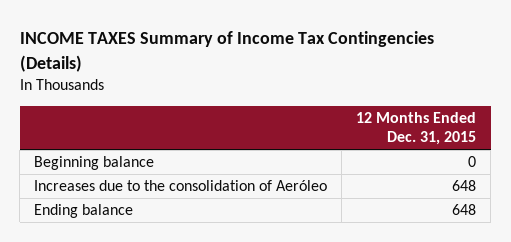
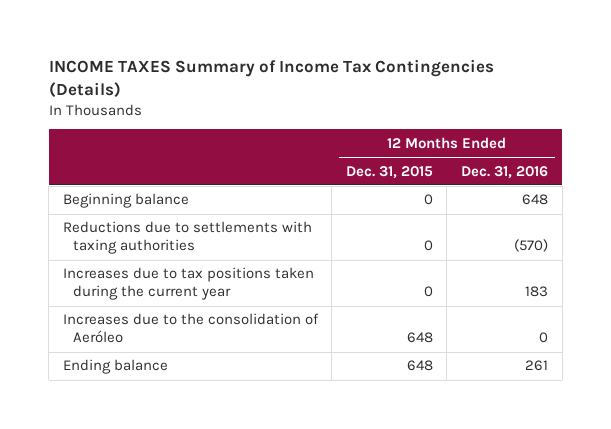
none -> [461,165,549,179] Dec. 31, 2016
none -> [62,221,312,255] Reductions due to settlements with taxing authorities
none -> [62,267,314,301] Increases due to tax positions taken during the current year

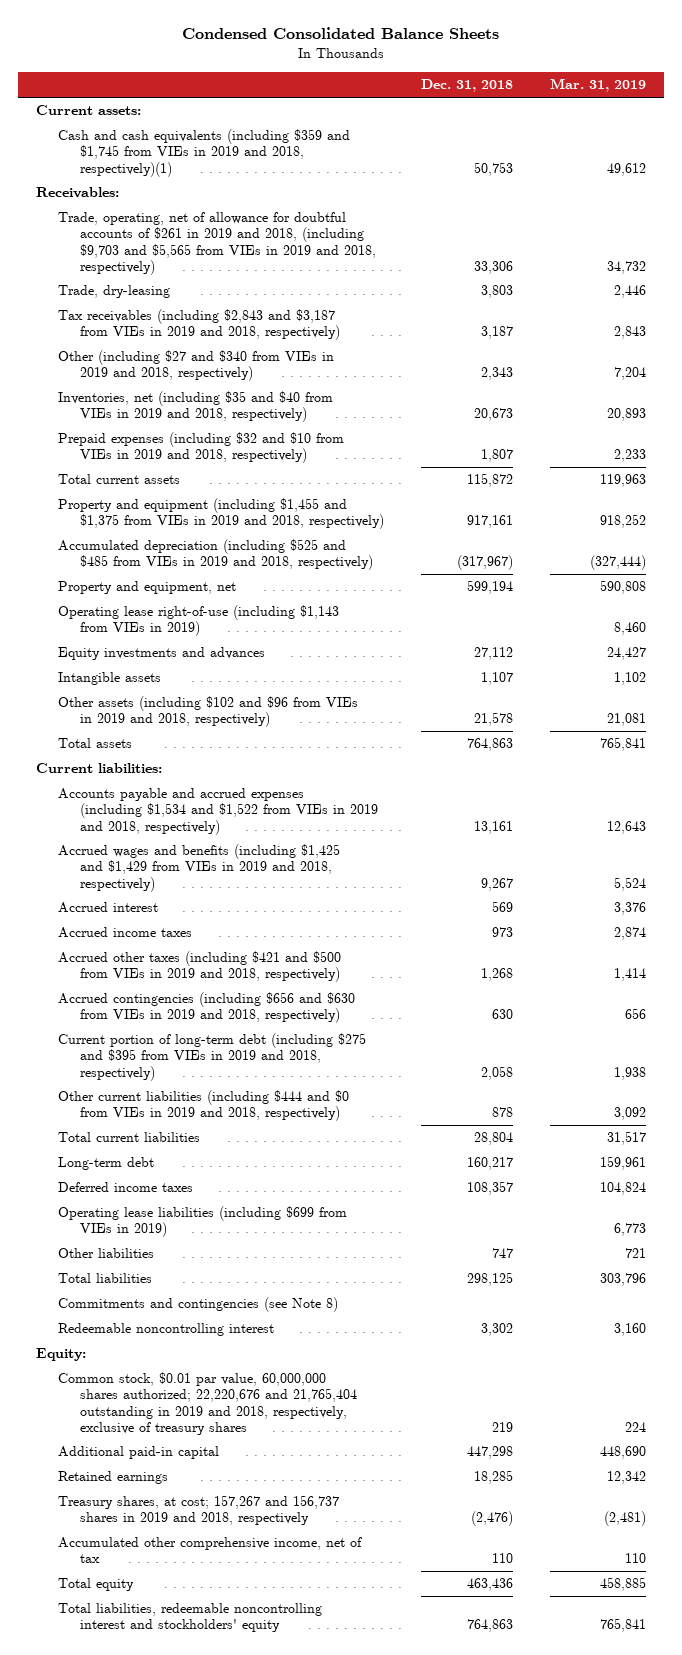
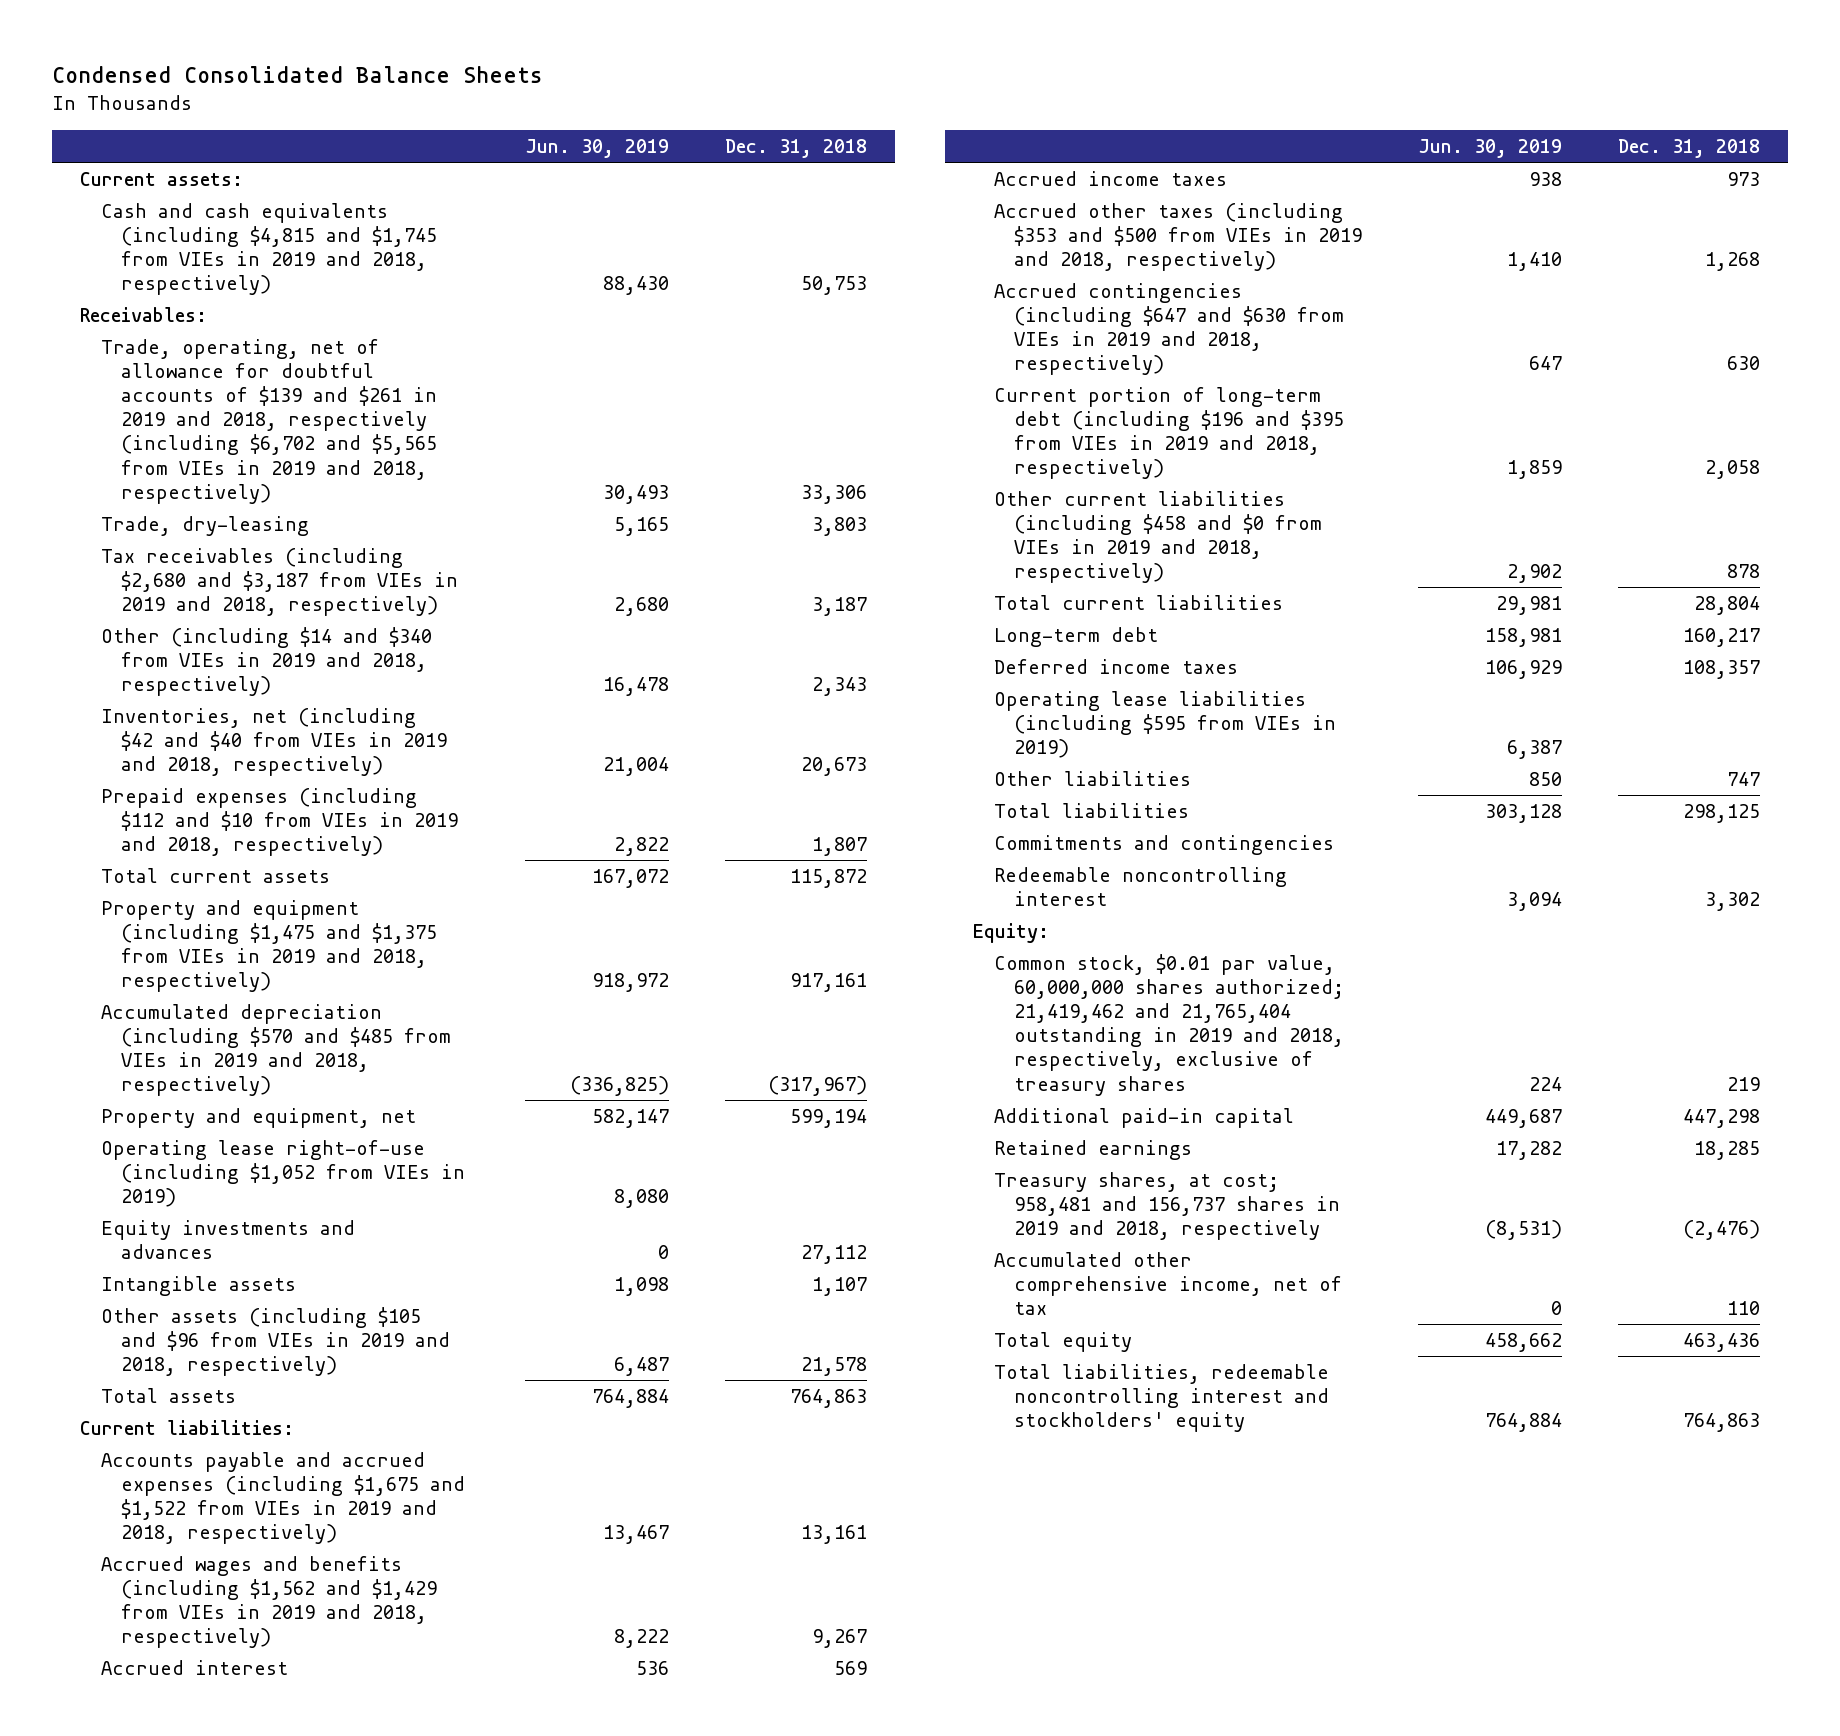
[549,78,646,93] Mar. 31, 2019 -> none
none -> [525,138,670,158] Jun. 30, 2019
[57,129,350,177] Cash and cash equivalents (including $359 and $1,745 from VIEs in 2019 and 2018, respectively)(1) -> [100,202,438,296] Cash and cash equivalents (including $4,815 and $1,745 from VIEs in 2019 and 2018, respectively)
[57,212,376,275] Trade, operating, net of allowance for doubtful accounts of $261 in 2019 and 2018, (including $9,703 and $5,565 from VIEs in 2019 and 2018, respectively) -> [100,338,438,504] Trade, operating, net of allowance for doubtful accounts of $139 and $261 in 2019 and 2018, respectively (including $6,702 and $5,565 from VIEs in 2019 and 2018, respectively)
[57,309,340,341] Tax receivables (including $2,843 and $3,187 from VIEs in 2019 and 2018, respectively) -> [100,547,459,617] Tax receivables (including $2,680 and $3,187 from VIEs in 2019 and 2018, respectively)
[57,350,334,382] Other (including $27 and $340 from VIEs in 2019 and 2018, respectively) -> [100,626,432,697] Other (including $14 and $340 from VIEs in 2019 and 2018, respectively)
[57,391,333,423] Inventories, net (including $35 and $40 from VIEs in 2019 and 2018, respectively) -> [100,707,448,777] Inventories, net (including $42 and $40 from VIEs in 2019 and 2018, respectively)
[57,432,344,464] Prepaid expenses (including $32 and $10 from VIEs in 2019 and 2018, respectively) -> [100,787,459,857] Prepaid expenses (including $112 and $10 from VIEs in 2019 and 2018, respectively)
[57,498,384,530] Property and equipment (including $1,455 and $1,375 from VIEs in 2019 and 2018, respectively) -> [100,899,438,993] Property and equipment (including $1,475 and $1,375 from VIEs in 2019 and 2018, respectively)
[57,539,373,571] Accumulated depreciation (including $525 and $485 from VIEs in 2019 and 2018, respectively) -> [100,1003,452,1097] Accumulated depreciation (including $570 and $485 from VIEs in 2019 and 2018, respectively)
[57,605,339,637] Operating lease right-of-use (including $1,143 from VIEs in 2019) -> [100,1139,466,1208] Operating lease right-of-use (including $1,052 from VIEs in 2019)
[57,696,358,728] Other assets (including $102 and $96 from VIEs in 2019 and 2018, respectively) -> [100,1306,451,1377] Other assets (including $105 and $96 from VIEs in 2019 and 2018, respectively)
[57,788,378,835] Accounts payable and accrued expenses (including $1,534 and $1,522 from VIEs in 2019 and 2018, respectively) -> [100,1451,466,1545] Accounts payable and accrued expenses (including $1,675 and $1,522 from VIEs in 2019 and 2018, respectively)
[57,844,340,892] Accrued wages and benefits (including $1,425 and $1,429 from VIEs in 2019 and 2018, respectively) -> [100,1555,438,1649] Accrued wages and benefits (including $1,562 and $1,429 from VIEs in 2019 and 2018, respectively)
[57,951,341,983] Accrued other taxes (including $421 and $500 from VIEs in 2019 and 2018, respectively) -> [993,202,1363,272] Accrued other taxes (including $353 and $500 from VIEs in 2019 and 2018, respectively)
[57,992,355,1024] Accrued contingencies (including $656 and $630 from VIEs in 2019 and 2018, respectively) -> [993,282,1345,376] Accrued contingencies (including $647 and $630 from VIEs in 2019 and 2018, respectively)
[57,1033,366,1081] Current portion of long-term debt (including $275 and $395 from VIEs in 2019 and 2018, respectively) -> [993,386,1345,480] Current portion of long-term debt (including $196 and $395 from VIEs in 2019 and 2018, respectively)
[57,1090,349,1122] Other current liabilities (including $444 and $0 from VIEs in 2019 and 2018, respectively) -> [993,490,1323,584] Other current liabilities (including $458 and $0 from VIEs in 2019 and 2018, respectively)
[57,1206,347,1238] Operating lease liabilities (including $699 from VIEs in 2019) -> [993,690,1337,759] Operating lease liabilities (including $595 from VIEs in 2019)
[57,1297,338,1313] Commitments and contingencies (see Note 8) -> [993,834,1334,855] Commitments and contingencies
[57,1372,357,1435] Common stock, $0.01 par value, 60,000,000 shares authorized; 22,220,676 and 21,765,404 outstanding in 2019 and 2018, respectively, exclusive of treasury shares -> [993,953,1345,1096] Common stock, $0.01 par value, 60,000,000 shares authorized; 21,419,462 and 21,765,404 outstanding in 2019 and 2018, respectively, exclusive of treasury shares
[57,1495,339,1526] Treasury shares, at cost; 157,267 and 156,737 shares in 2019 and 2018, respectively -> [993,1171,1341,1241] Treasury shares, at cost; 958,481 and 156,737 shares in 2019 and 2018, respectively

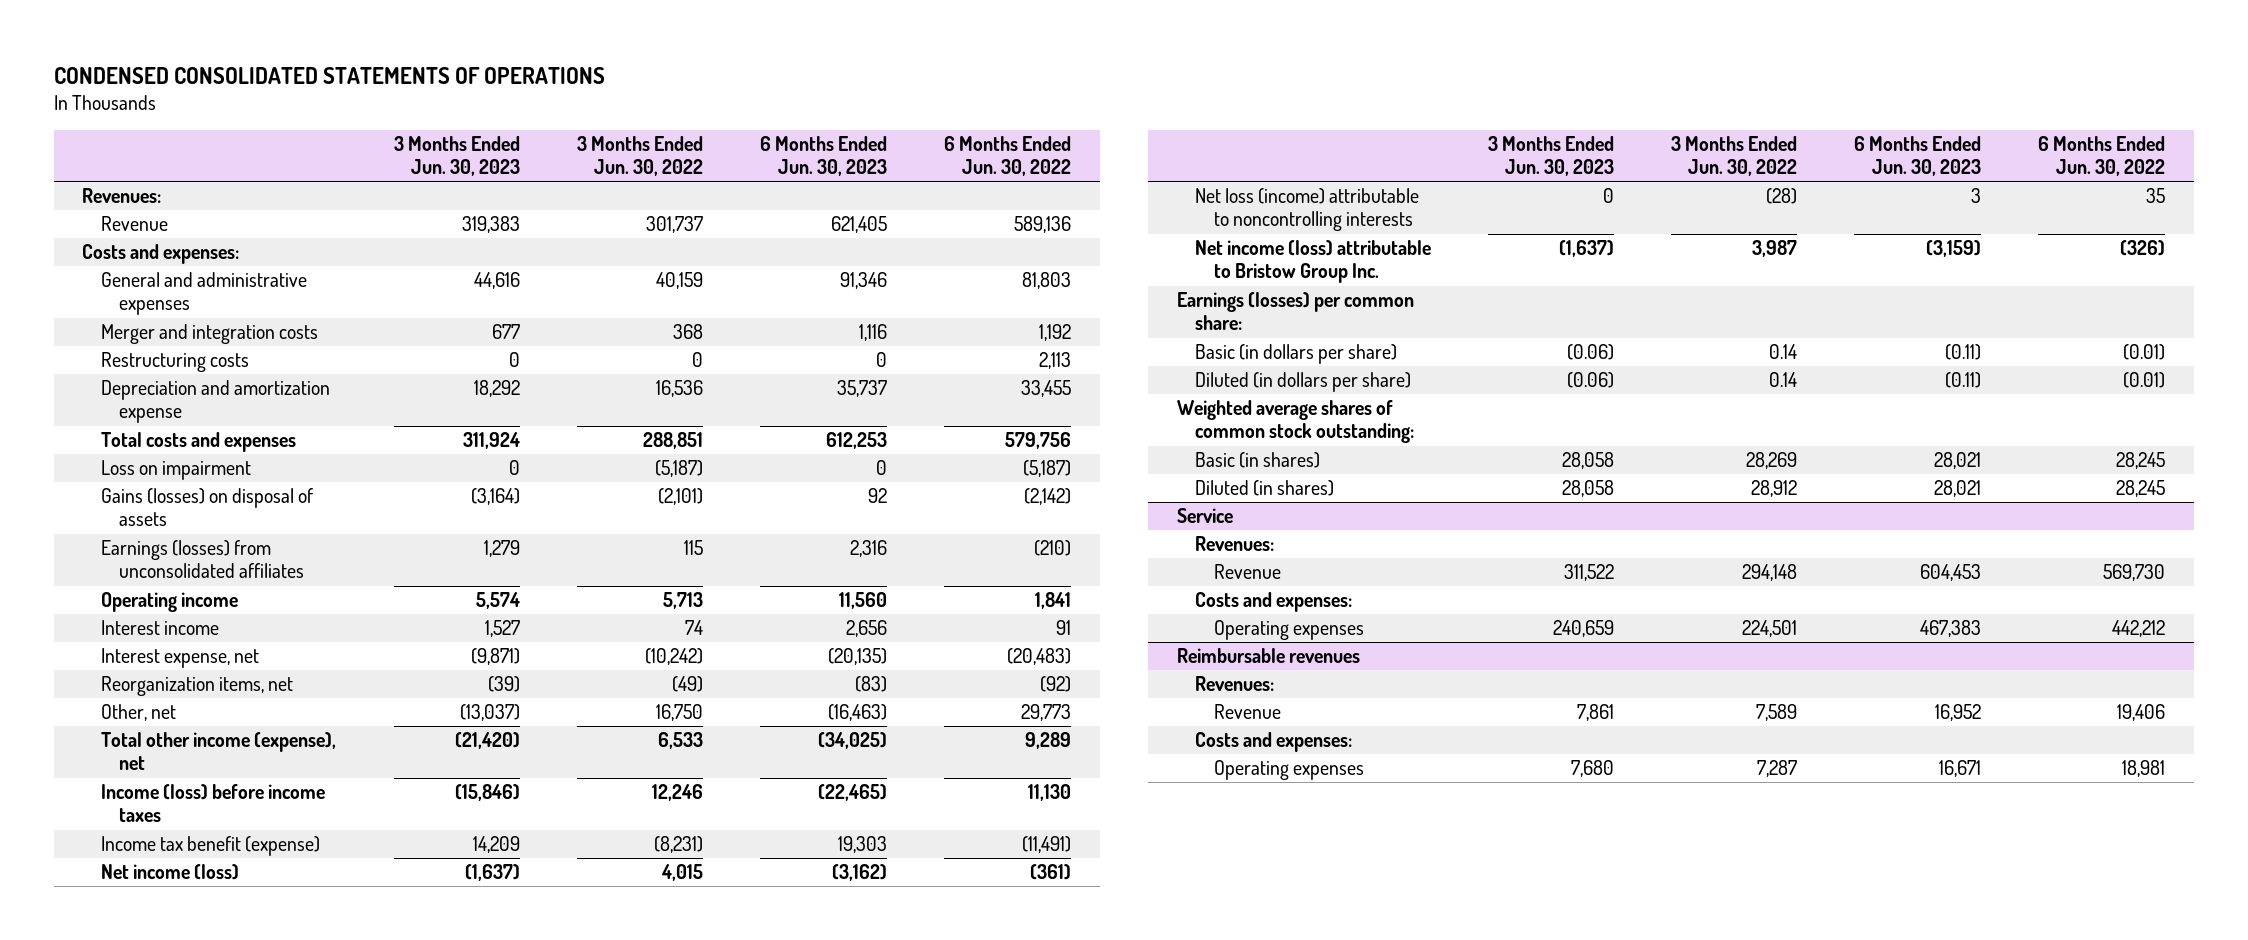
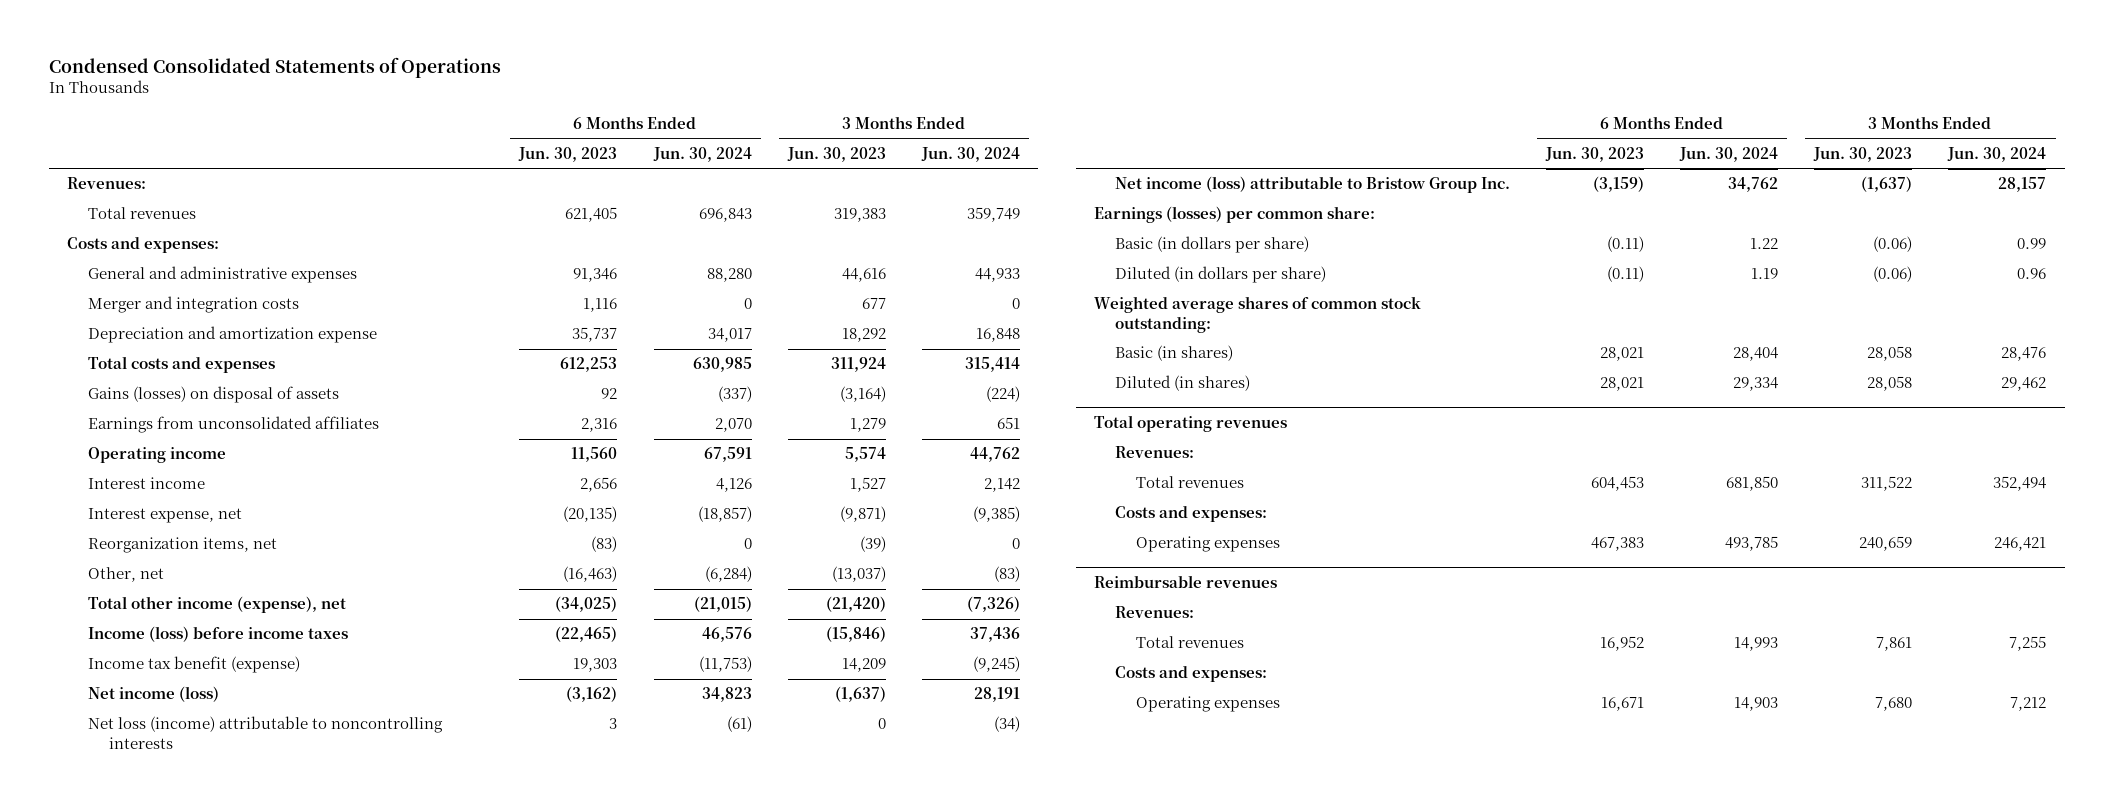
[53,66,605,84] CONDENSED CONSOLIDATED STATEMENTS OF OPERATIONS -> [49,56,502,78] Condensed Consolidated Statements of Operations
[576,135,703,176] 3 Months Ended Jun. 30, 2022 -> none
[944,135,1072,176] 6 Months Ended Jun. 30, 2022 -> none
none -> [652,146,752,162] Jun. 30, 2024
none -> [920,146,1020,162] Jun. 30, 2024
[100,216,168,232] Revenue -> [88,207,197,220] Total revenues
[100,352,249,373] Restructuring costs -> none
[100,460,251,481] Loss on impairment -> none
[100,540,305,579] Earnings (losses) from unconsolidated affiliates -> [88,416,380,434] Earnings from unconsolidated affiliates
[1176,508,1233,524] Service -> [1093,415,1287,433] Total operating revenues
[1213,564,1281,580] Revenue -> [1136,476,1245,489] Total revenues
[1213,704,1281,720] Revenue -> [1136,636,1245,649] Total revenues

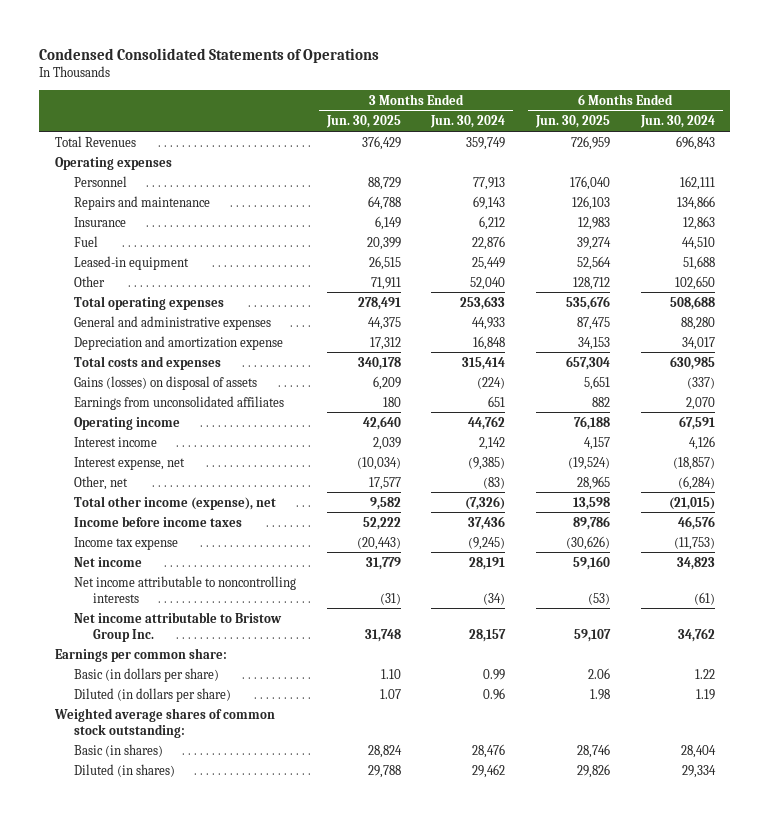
[518,146,618,162] Jun. 30, 2023 -> none
[786,146,886,162] Jun. 30, 2023 -> none
none -> [325,115,401,129] Jun. 30, 2025
none -> [535,115,611,129] Jun. 30, 2025
[67,177,147,190] Revenues: -> none
[67,237,220,254] Costs and expenses: -> none
[88,207,197,220] Total revenues -> [54,135,136,147] Total Revenues
none -> [54,156,172,170] Operating expenses
none -> [73,175,127,187] Personnel
none -> [73,195,210,210] Repairs and maintenance
none -> [73,216,126,227] Insurance
none -> [73,235,98,247] Fuel
none -> [73,255,189,270] Leased-in equipment
none -> [73,275,105,287] Other
none -> [73,295,224,310] Total operating expenses
[88,296,300,314] Merger and integration costs -> none
[88,537,278,554] Reorganization items, net -> none
[88,626,349,643] Income (loss) before income taxes -> [73,515,242,527] Income before income taxes
[88,656,301,674] Income tax benefit (expense) -> [73,536,178,550] Income tax expense
[88,686,220,703] Net income (loss) -> [73,556,142,567] Net income
[88,716,444,749] Net loss (income) attributable to noncontrolling interests -> [73,575,296,603] Net income attributable to noncontrolling interests
[1115,176,1511,194] Net income (loss) attributable to Bristow Group Inc. -> [73,611,282,642] Net income attributable to Bristow Group Inc.
[1093,206,1375,224] Earnings (losses) per common share: -> [54,647,227,662] Earnings per common share:
[1093,415,1287,433] Total operating revenues -> none
[1115,446,1195,459] Revenues: -> none
[1136,476,1245,489] Total revenues -> none
[1115,506,1268,523] Costs and expenses: -> none
[1136,536,1281,553] Operating expenses -> none
[1093,575,1277,589] Reimbursable revenues -> none
[1115,606,1195,619] Revenues: -> none
[1136,636,1245,649] Total revenues -> none
[1115,666,1268,683] Costs and expenses: -> none
[1136,696,1281,713] Operating expenses -> none

